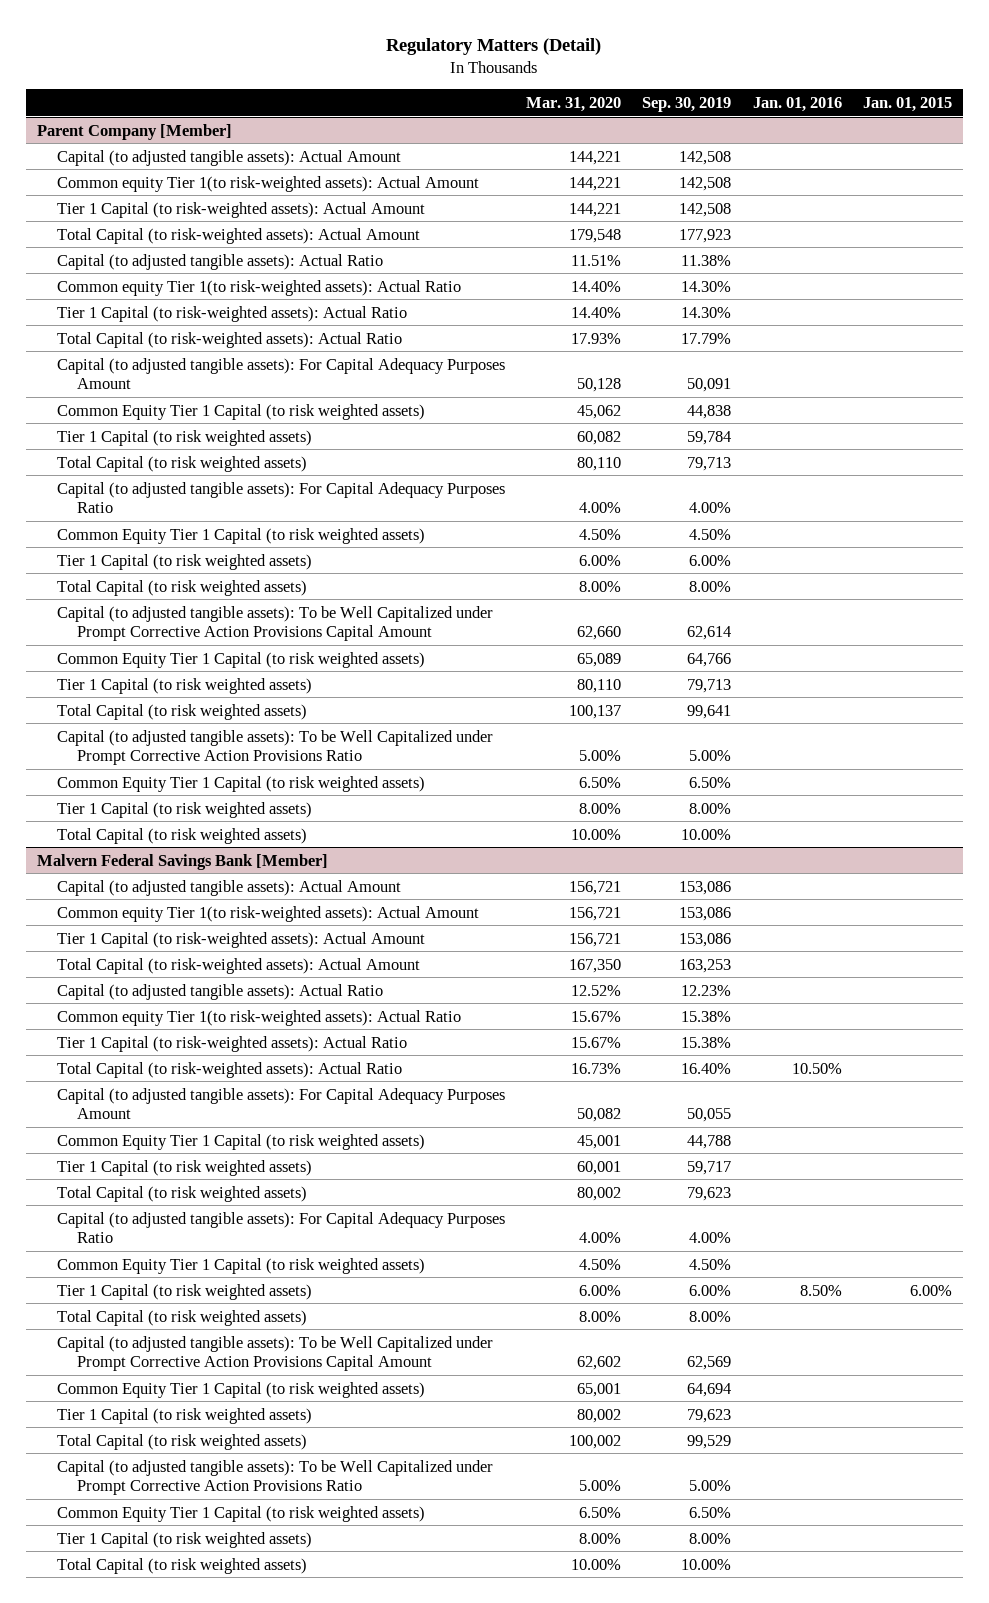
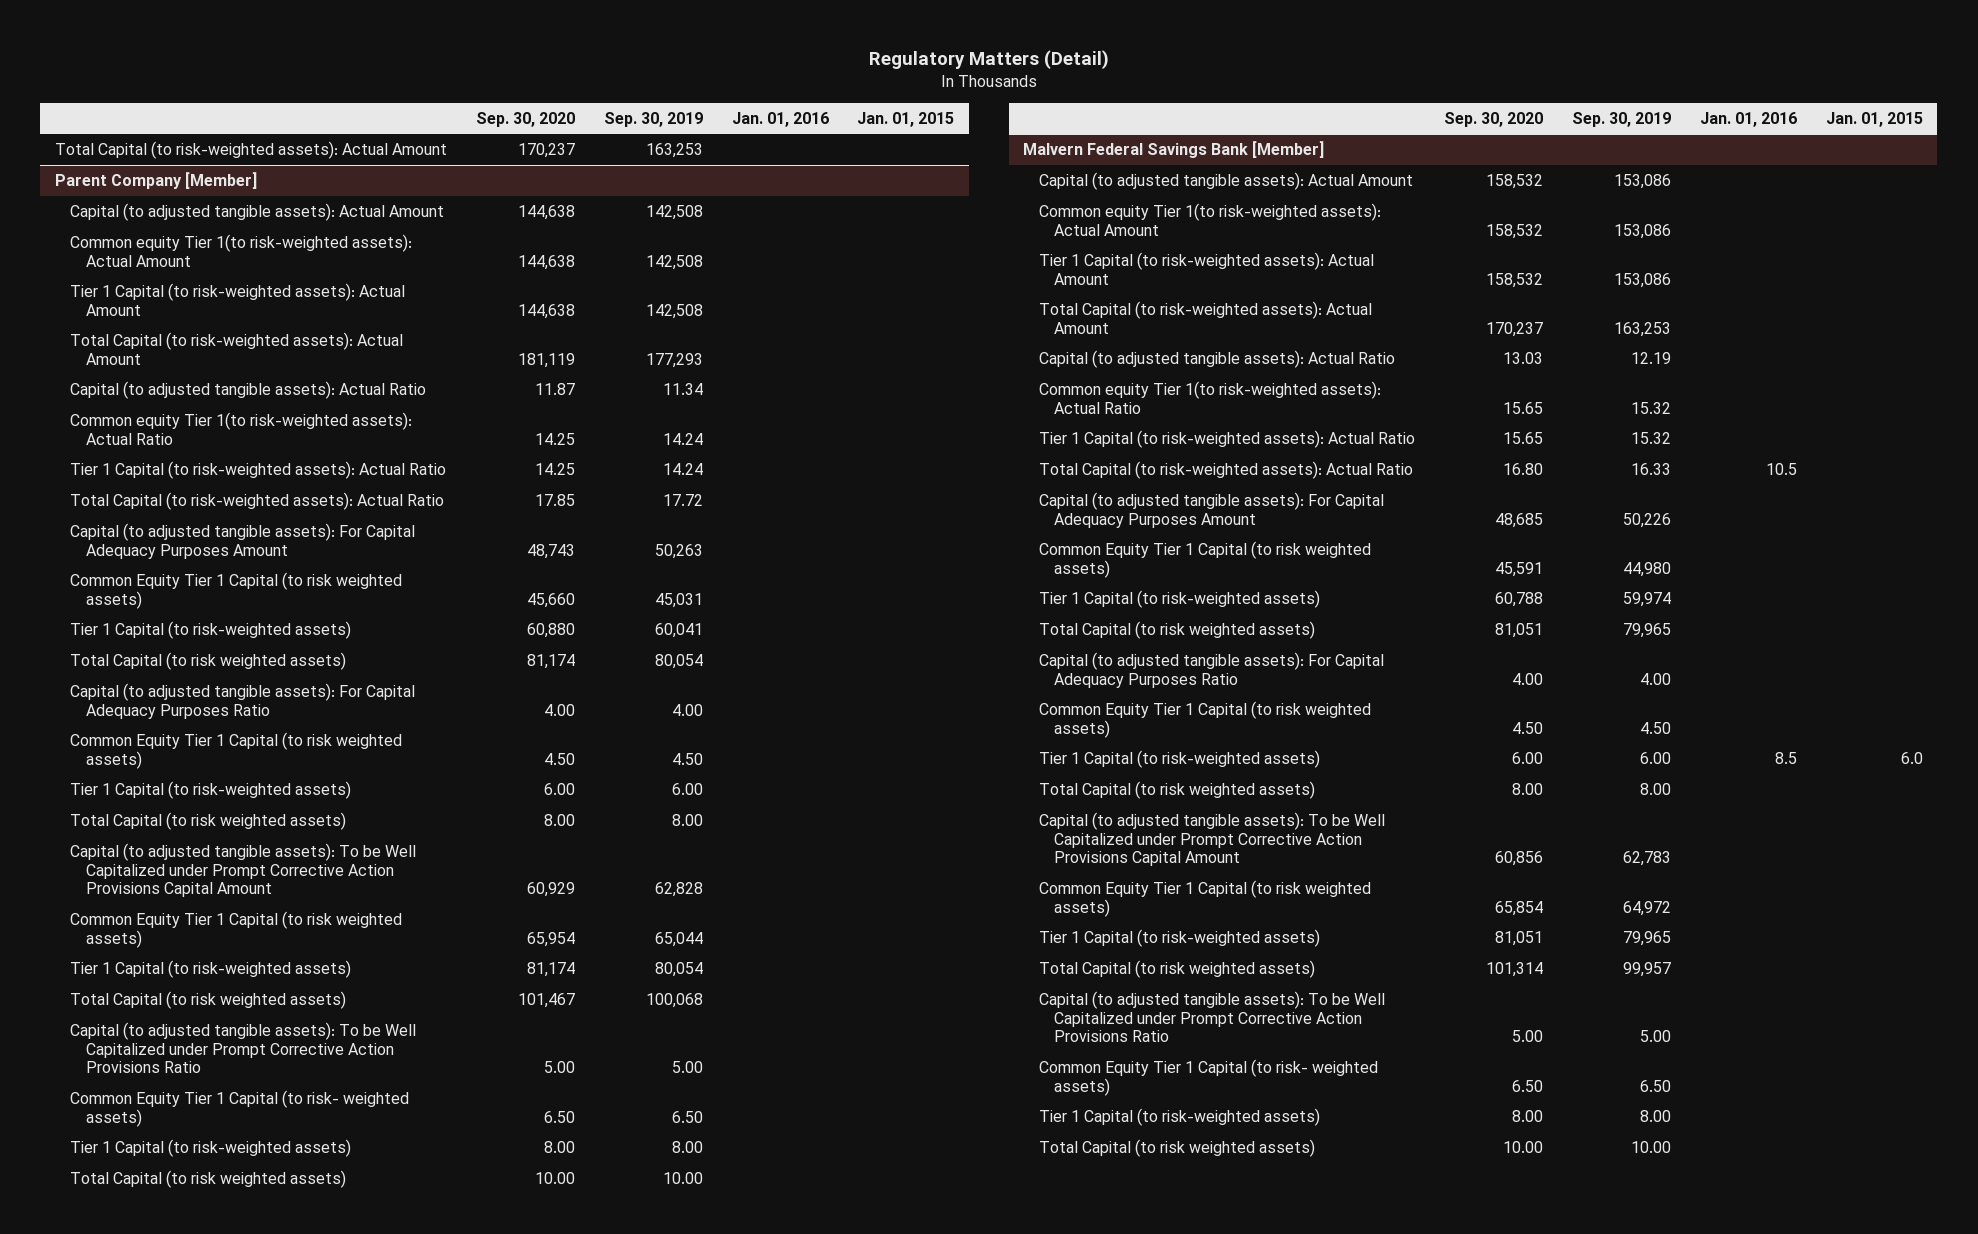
[525,96,621,112] Mar. 31, 2020 -> none
none -> [475,111,575,127] Sep. 30, 2020
none -> [54,140,447,159] Total Capital (to risk-weighted assets): Actual Amount
[679,228,732,243] 177,923 -> [645,352,703,368] 177,293
[681,254,732,266] 11.38% -> [662,382,703,395] 11.34
[681,280,732,292] 14.30% -> [662,432,703,445] 14.24
[681,306,732,318] 14.30% -> [662,462,703,475] 14.24
[681,332,732,344] 17.79% -> [662,493,703,506] 17.72
[687,378,732,393] 50,091 -> [654,543,703,559] 50,263
[687,404,732,419] 44,838 -> [654,592,703,608] 45,031
[56,429,312,446] Tier 1 Capital (to risk weighted assets) -> [70,620,352,639] Tier 1 Capital (to risk-weighted assets)
[687,430,732,445] 59,784 -> [654,622,703,638] 60,041
[687,456,732,471] 79,713 -> [654,653,703,669] 80,054
[689,502,732,514] 4.00% -> [671,703,703,716] 4.00
[689,528,732,540] 4.50% -> [671,752,703,765] 4.50
[56,553,312,570] Tier 1 Capital (to risk weighted assets) -> [70,780,352,799] Tier 1 Capital (to risk-weighted assets)
[689,554,732,566] 6.00% -> [671,782,703,795] 6.00
[689,580,732,592] 8.00% -> [671,813,703,826] 8.00
[687,626,732,641] 62,614 -> [654,882,703,898] 62,828
[687,652,732,667] 64,766 -> [654,931,703,947] 65,044
[56,677,312,694] Tier 1 Capital (to risk weighted assets) -> [70,959,352,978] Tier 1 Capital (to risk-weighted assets)
[687,678,732,693] 79,713 -> [654,961,703,977] 80,054
[687,704,732,719] 99,641 -> [645,992,703,1008] 100,068
[689,750,732,762] 5.00% -> [671,1061,703,1074] 5.00
[56,775,425,792] Common Equity Tier 1 Capital (to risk weighted assets) -> [70,1089,410,1127] Common Equity Tier 1 Capital (to risk- weighted assets)
[689,776,732,788] 6.50% -> [671,1110,703,1123] 6.50
[56,801,312,818] Tier 1 Capital (to risk weighted assets) -> [70,1138,352,1157] Tier 1 Capital (to risk-weighted assets)
[689,802,732,814] 8.00% -> [671,1140,703,1153] 8.00
[681,828,732,840] 10.00% -> [662,1171,703,1184] 10.00
[681,984,732,996] 12.23% -> [1631,351,1672,364] 12.19
[681,1010,732,1022] 15.38% -> [1631,401,1672,414] 15.32
[681,1036,732,1048] 15.38% -> [1631,431,1672,444] 15.32
[681,1062,732,1074] 16.40% -> [1631,462,1672,475] 16.33
[791,1062,842,1074] 10.50% -> [1765,462,1797,475] 10.5
[687,1108,732,1123] 50,055 -> [1623,512,1672,528] 50,226
[687,1134,732,1149] 44,788 -> [1623,561,1672,577] 44,980
[56,1159,312,1176] Tier 1 Capital (to risk weighted assets) -> [1038,589,1320,608] Tier 1 Capital (to risk-weighted assets)
[687,1160,732,1175] 59,717 -> [1623,591,1672,607] 59,974
[687,1186,732,1201] 79,623 -> [1623,622,1672,638] 79,965
[689,1232,732,1244] 4.00% -> [1640,672,1672,685] 4.00
[689,1258,732,1270] 4.50% -> [1640,721,1672,734] 4.50
[56,1283,312,1300] Tier 1 Capital (to risk weighted assets) -> [1038,749,1320,768] Tier 1 Capital (to risk-weighted assets)
[689,1284,732,1296] 6.00% -> [1640,751,1672,764] 6.00
[799,1284,842,1296] 8.50% -> [1774,751,1797,764] 8.5
[910,1284,953,1296] 6.00% -> [1900,751,1923,764] 6.0
[689,1310,732,1322] 8.00% -> [1640,782,1672,795] 8.00
[687,1356,732,1371] 62,569 -> [1623,851,1672,867] 62,783
[687,1382,732,1397] 64,694 -> [1623,900,1672,916] 64,972
[56,1407,312,1424] Tier 1 Capital (to risk weighted assets) -> [1038,928,1320,947] Tier 1 Capital (to risk-weighted assets)
[687,1408,732,1423] 79,623 -> [1623,930,1672,946] 79,965
[687,1434,732,1449] 99,529 -> [1623,961,1672,977] 99,957
[689,1480,732,1492] 5.00% -> [1640,1030,1672,1043] 5.00
[56,1505,425,1522] Common Equity Tier 1 Capital (to risk weighted assets) -> [1038,1058,1378,1096] Common Equity Tier 1 Capital (to risk- weighted assets)
[689,1506,732,1518] 6.50% -> [1640,1079,1672,1092] 6.50
[56,1531,312,1548] Tier 1 Capital (to risk weighted assets) -> [1038,1107,1320,1126] Tier 1 Capital (to risk-weighted assets)
[689,1532,732,1544] 8.00% -> [1640,1109,1672,1122] 8.00
[681,1558,732,1570] 10.00% -> [1631,1140,1672,1153] 10.00

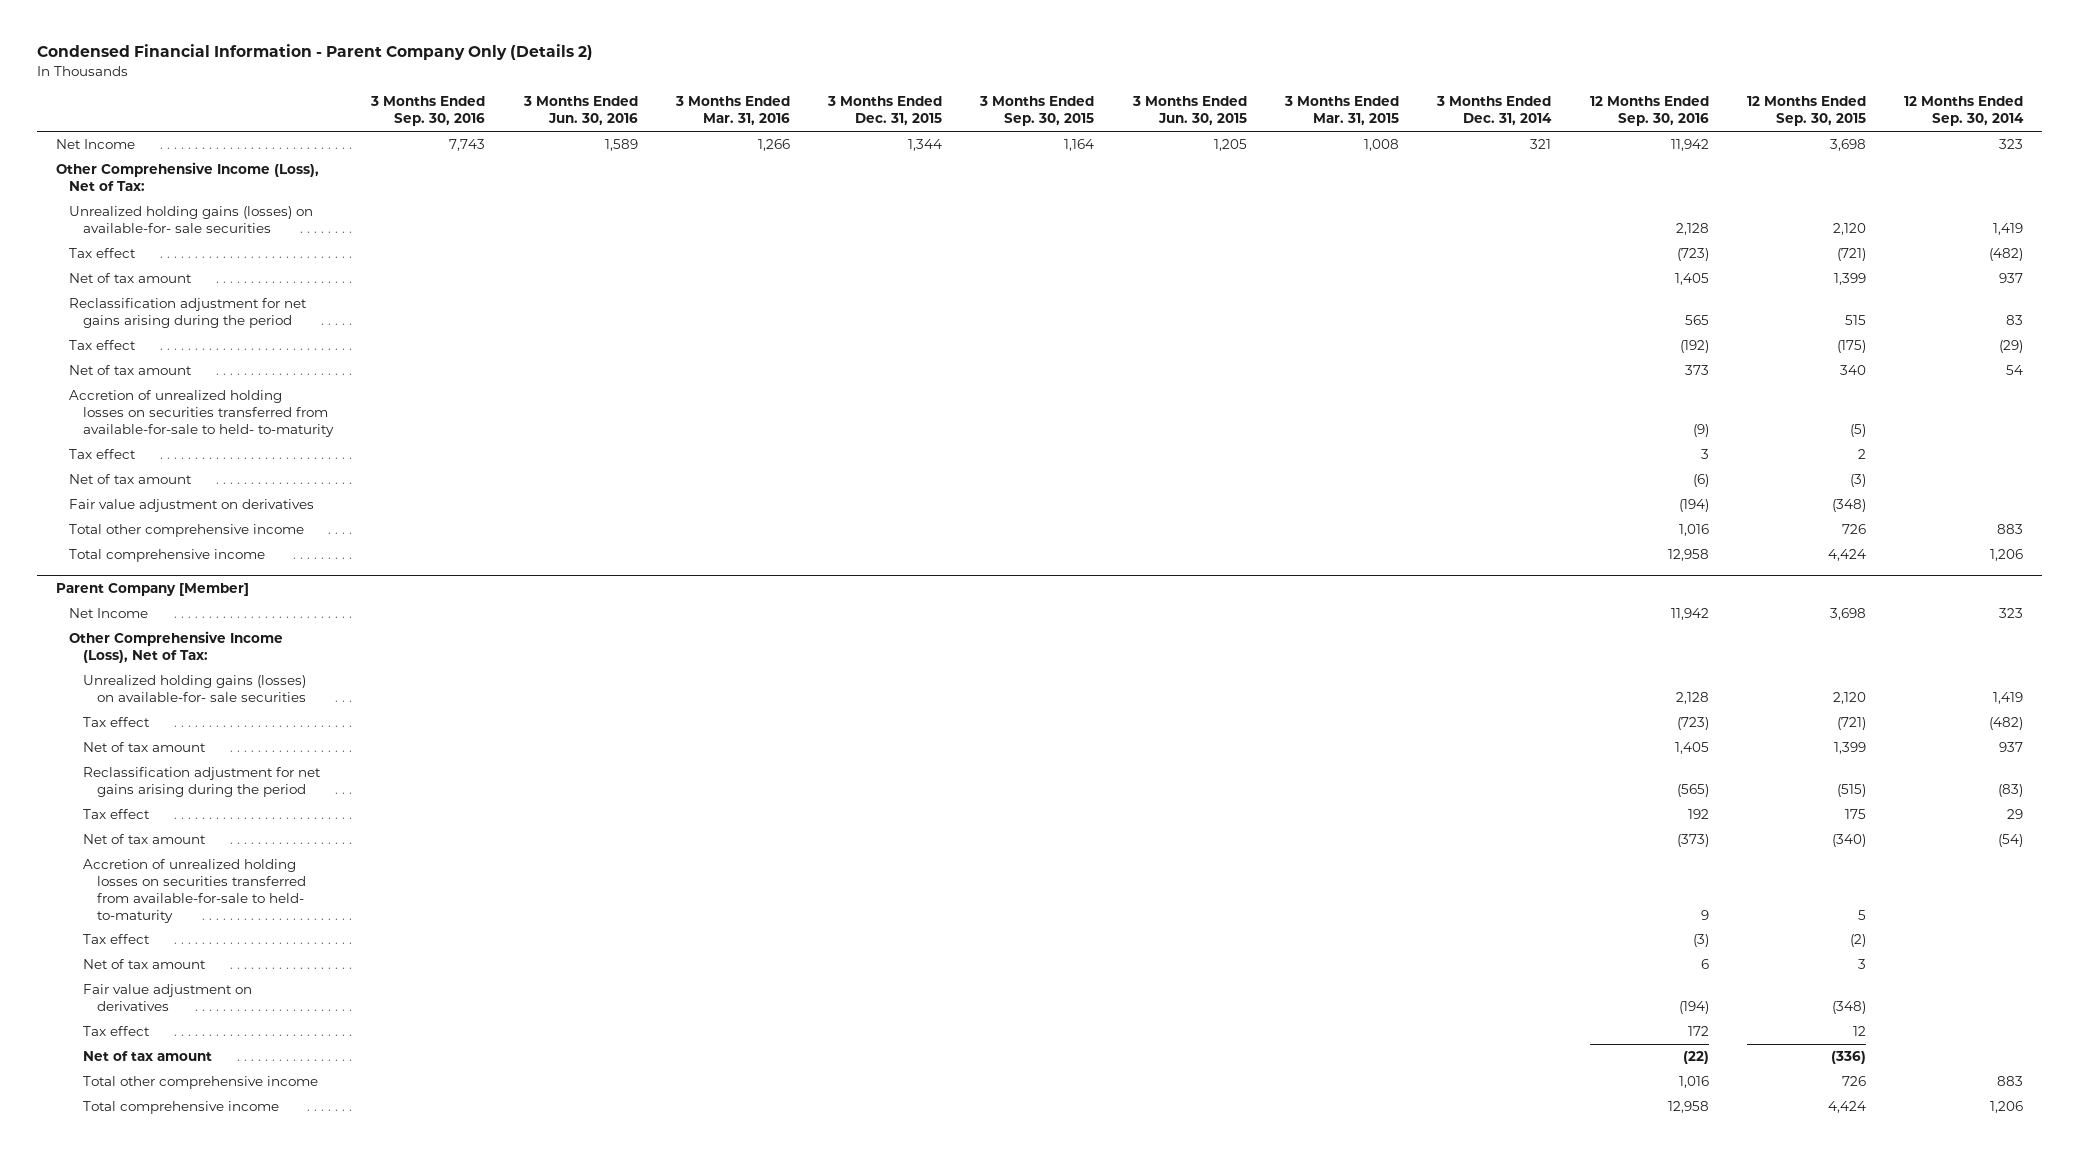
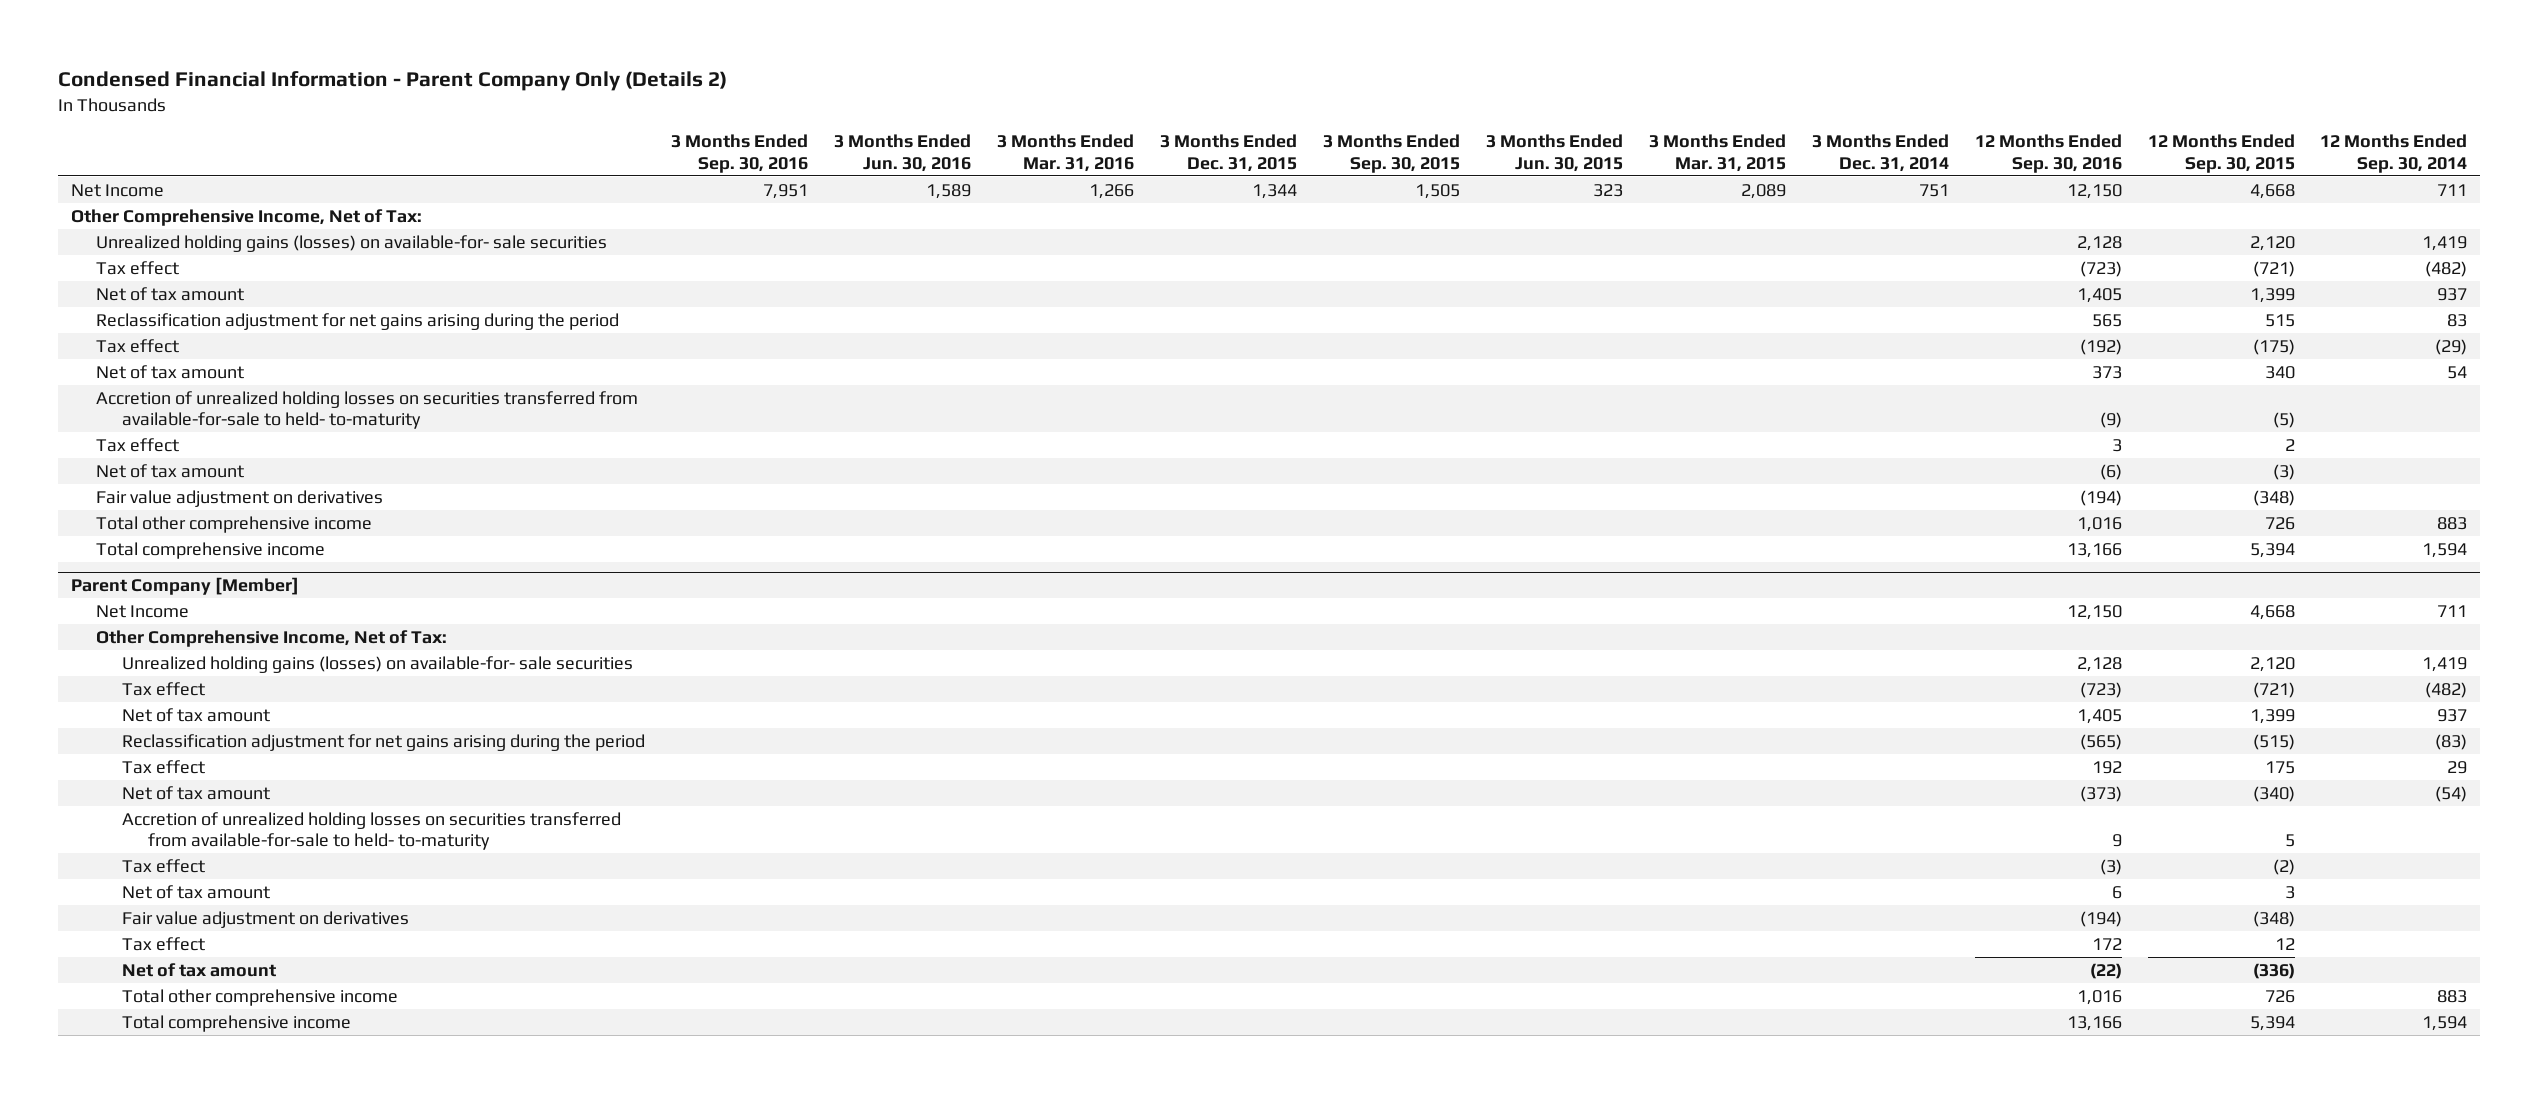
[449,139,486,152] 7,743 -> [763,183,809,199] 7,951
[1064,139,1095,152] 1,164 -> [1414,183,1460,199] 1,505
[1213,139,1247,152] 1,205 -> [1592,183,1623,197] 323
[1363,139,1399,152] 1,008 -> [1740,183,1786,199] 2,089
[1530,139,1552,150] 321 -> [1918,183,1949,197] 751
[1670,139,1709,152] 11,942 -> [2066,183,2122,199] 12,150
[1829,139,1866,152] 3,698 -> [2249,183,2295,199] 4,668
[1999,139,2024,150] 323 -> [2437,183,2468,196] 711
[55,162,319,192] Other Comprehensive Income (Loss), Net of Tax: -> [70,208,422,226] Other Comprehensive Income, Net of Tax:
[1667,549,1709,562] 12,958 -> [2066,542,2122,558] 13,166
[1827,549,1866,562] 4,424 -> [2249,542,2295,558] 5,394
[1990,549,2024,562] 1,206 -> [2422,542,2468,558] 1,594
[1670,608,1709,621] 11,942 -> [2066,604,2122,620] 12,150
[1829,608,1866,621] 3,698 -> [2249,604,2295,620] 4,668
[1999,608,2024,619] 323 -> [2437,604,2468,617] 711
[69,631,284,664] Other Comprehensive Income (Loss), Net of Tax: -> [96,629,448,647] Other Comprehensive Income, Net of Tax:
[1667,1101,1709,1114] 12,958 -> [2066,1015,2122,1031] 13,166
[1827,1101,1866,1114] 4,424 -> [2249,1015,2295,1031] 5,394
[1990,1101,2024,1114] 1,206 -> [2422,1015,2468,1031] 1,594

